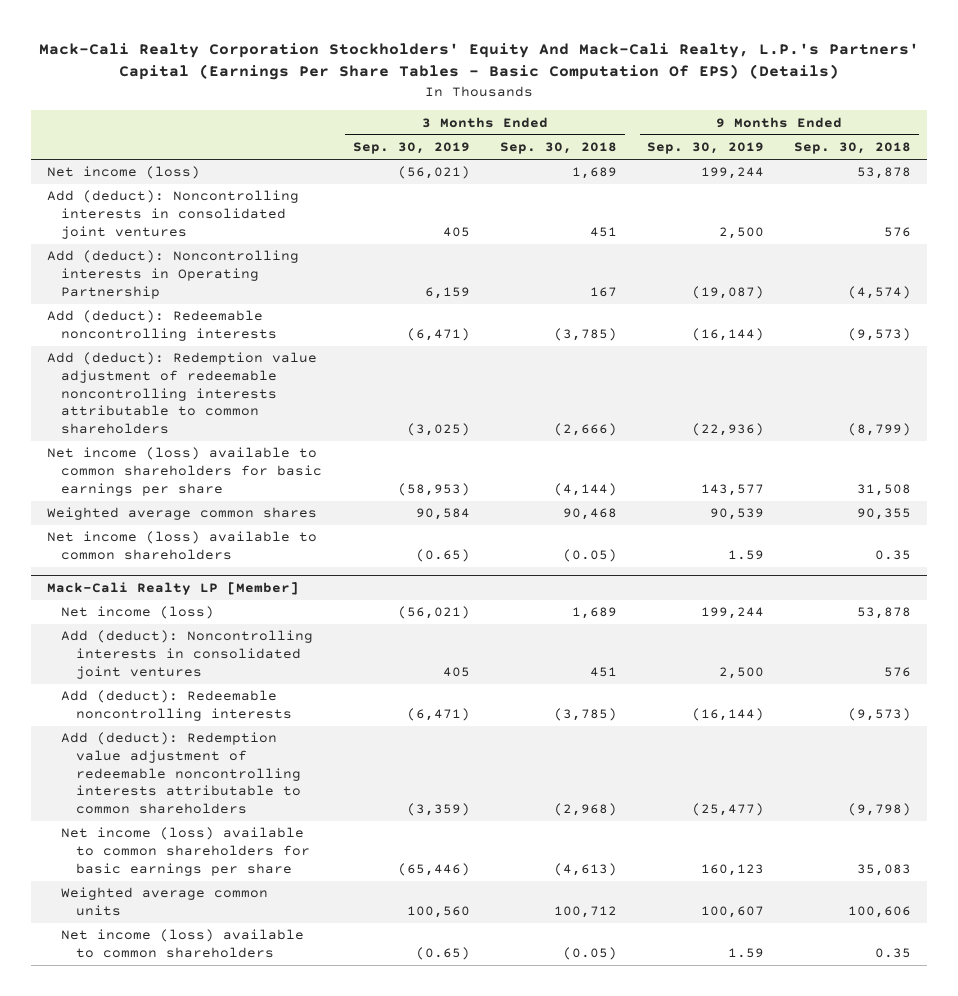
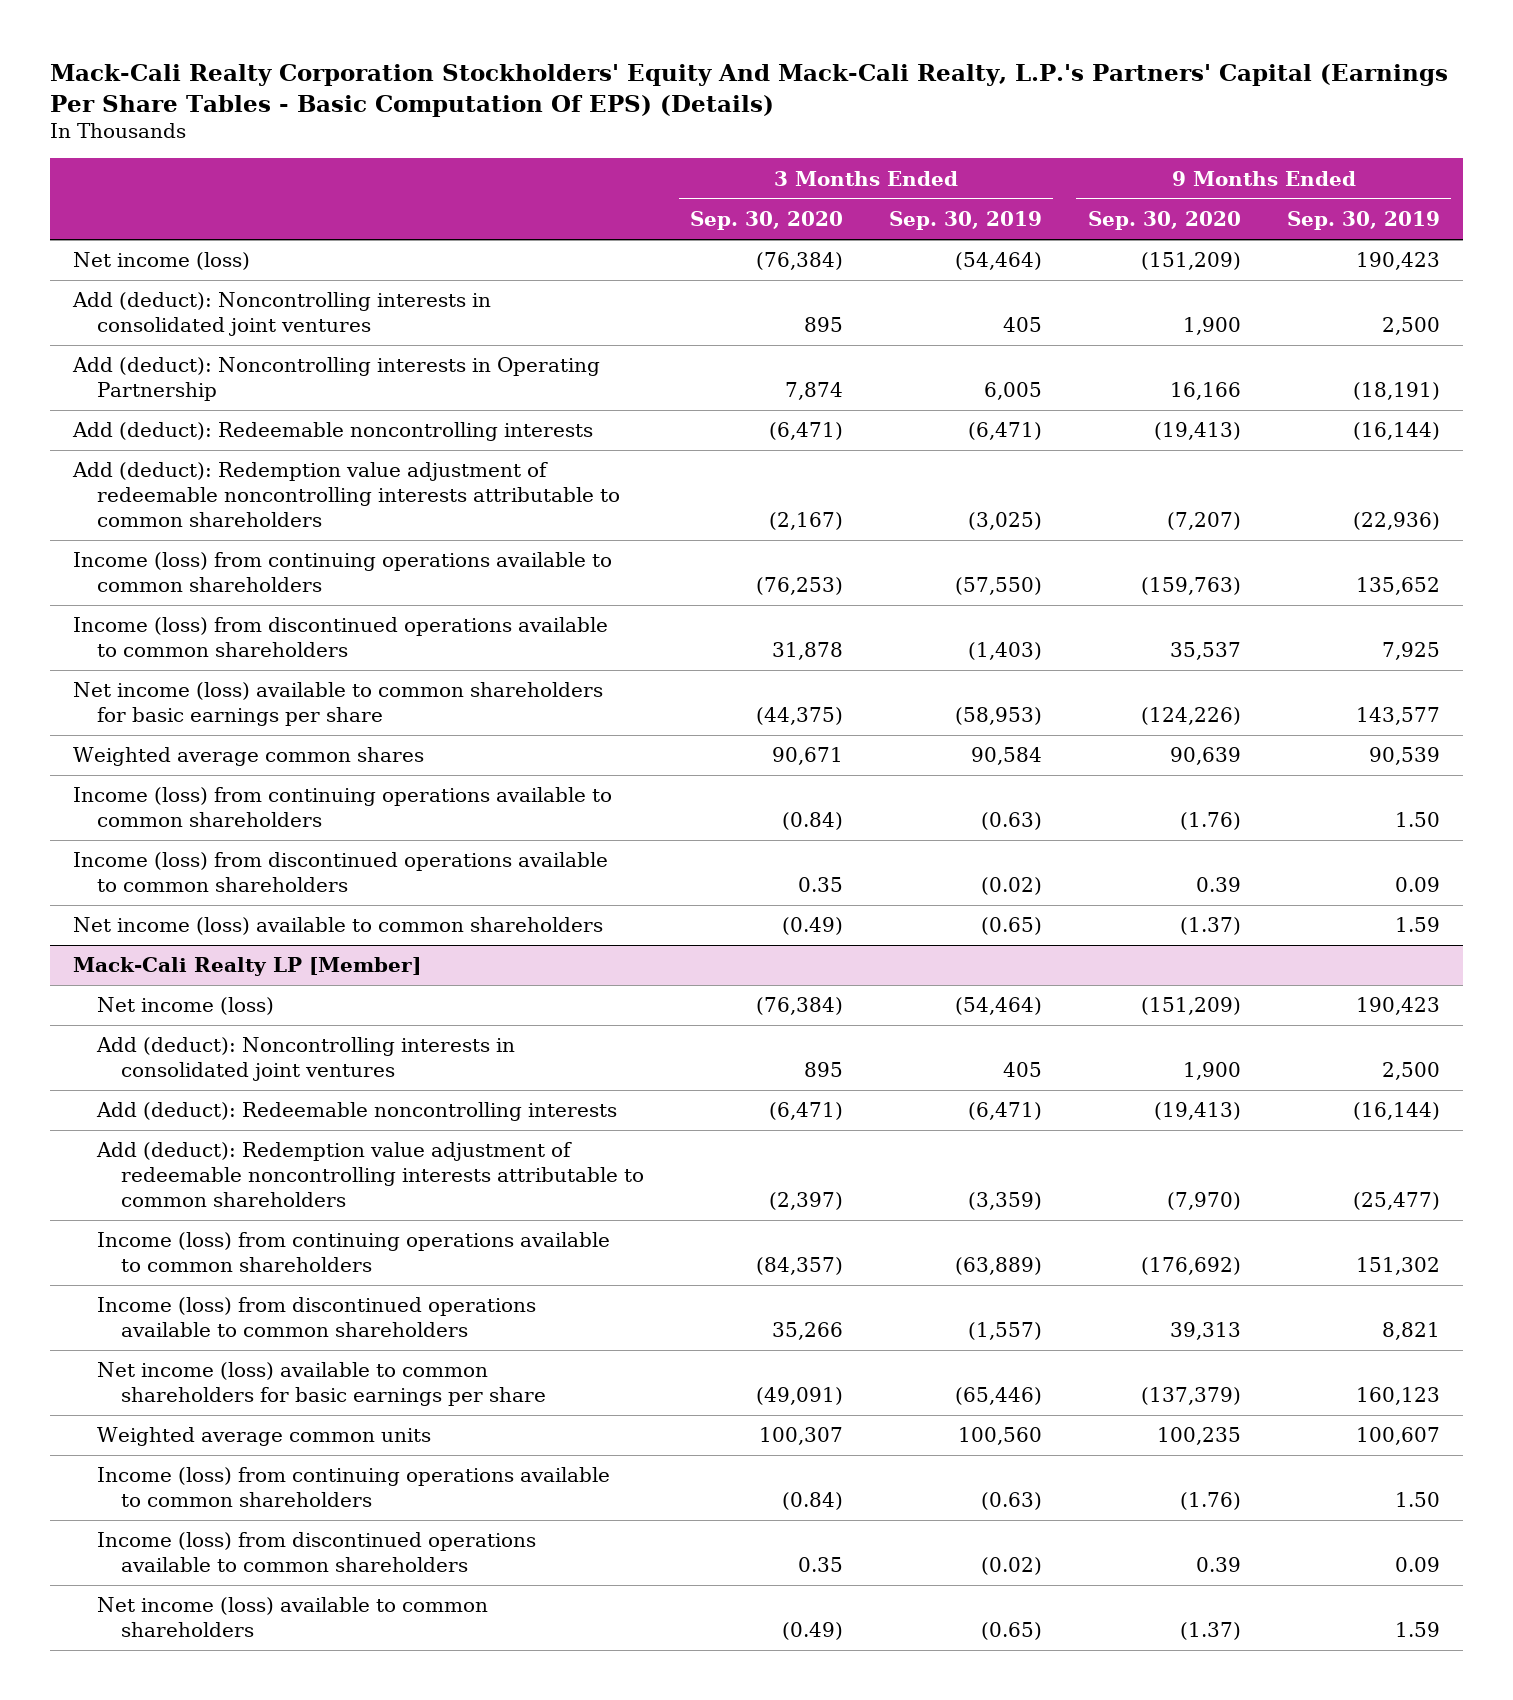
[499,142,617,155] Sep. 30, 2018 -> none
[794,142,912,155] Sep. 30, 2018 -> none
none -> [690,211,844,231] Sep. 30, 2020
none -> [1087,211,1241,231] Sep. 30, 2020
[397,166,470,180] (56,021) -> [954,252,1042,271] (54,464)
[701,167,765,180] 199,244 -> [1355,252,1440,271] 190,423
[424,286,470,299] 6,159 -> [983,382,1042,401] 6,005
[692,285,765,299] (19,087) -> [1352,382,1440,401] (18,191)
none -> [73,552,613,593] Income (loss) from continuing operations available to common shareholders
none -> [73,617,609,658] Income (loss) from discontinued operations available to common shareholders
none -> [73,787,613,828] Income (loss) from continuing operations available to common shareholders
none -> [73,852,609,893] Income (loss) from discontinued operations available to common shareholders
[397,606,470,620] (56,021) -> [954,997,1042,1016] (54,464)
[701,607,765,620] 199,244 -> [1355,997,1440,1016] 190,423
none -> [97,1232,611,1273] Income (loss) from continuing operations available to common shareholders
none -> [97,1297,537,1338] Income (loss) from discontinued operations available to common shareholders
none -> [97,1467,611,1508] Income (loss) from continuing operations available to common shareholders
none -> [97,1532,537,1573] Income (loss) from discontinued operations available to common shareholders

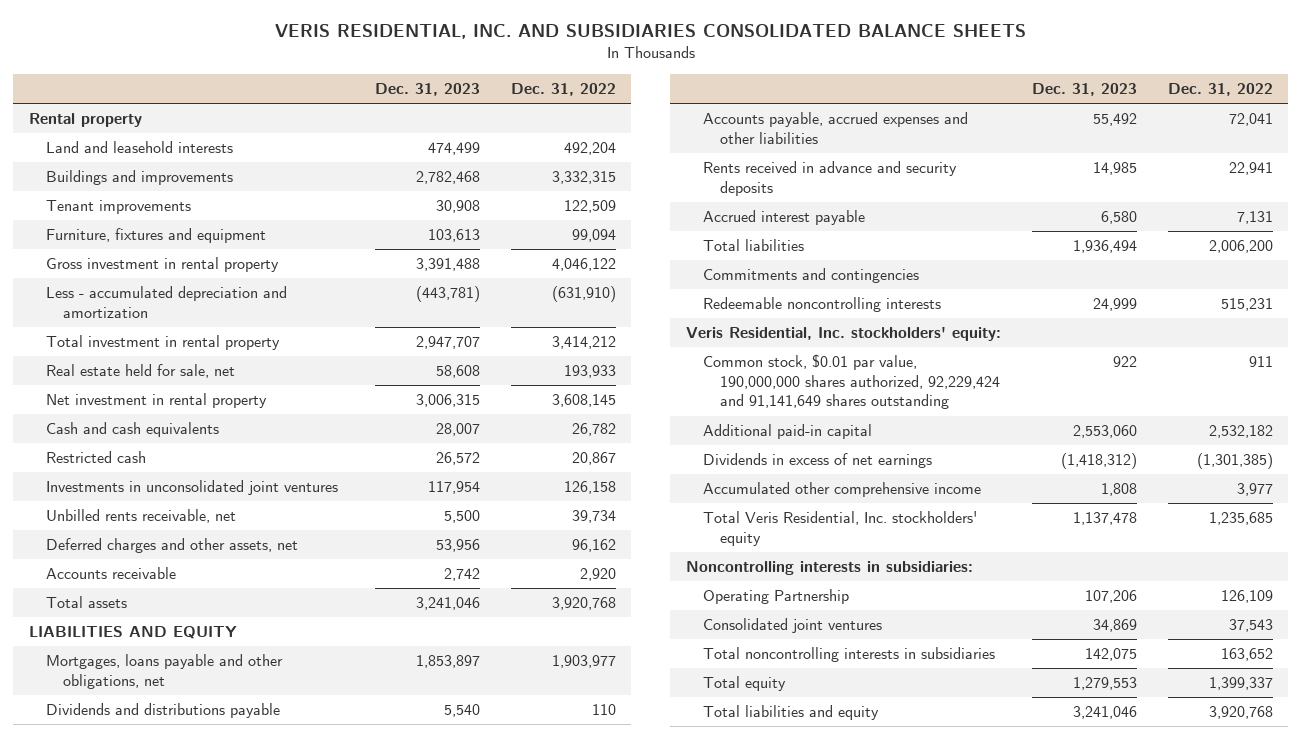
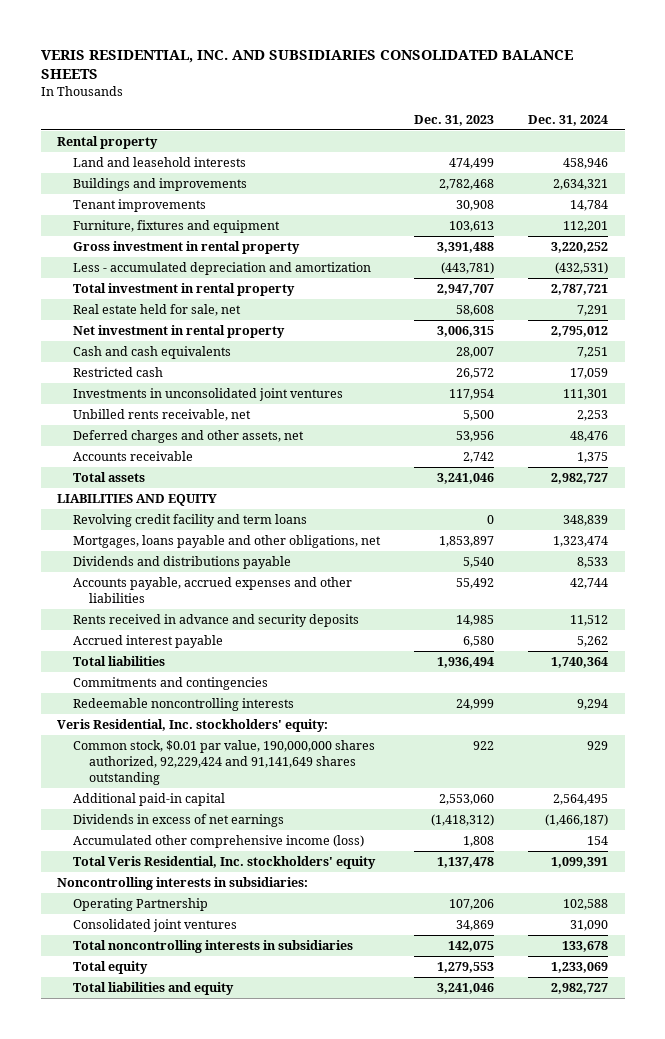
[510,83,616,97] Dec. 31, 2022 -> none
none -> [527,114,608,126] Dec. 31, 2024
none -> [73,513,308,527] Revolving credit facility and term loans
[702,482,981,498] Accumulated other comprehensive income -> [73,834,365,848] Accumulated other comprehensive income (loss)

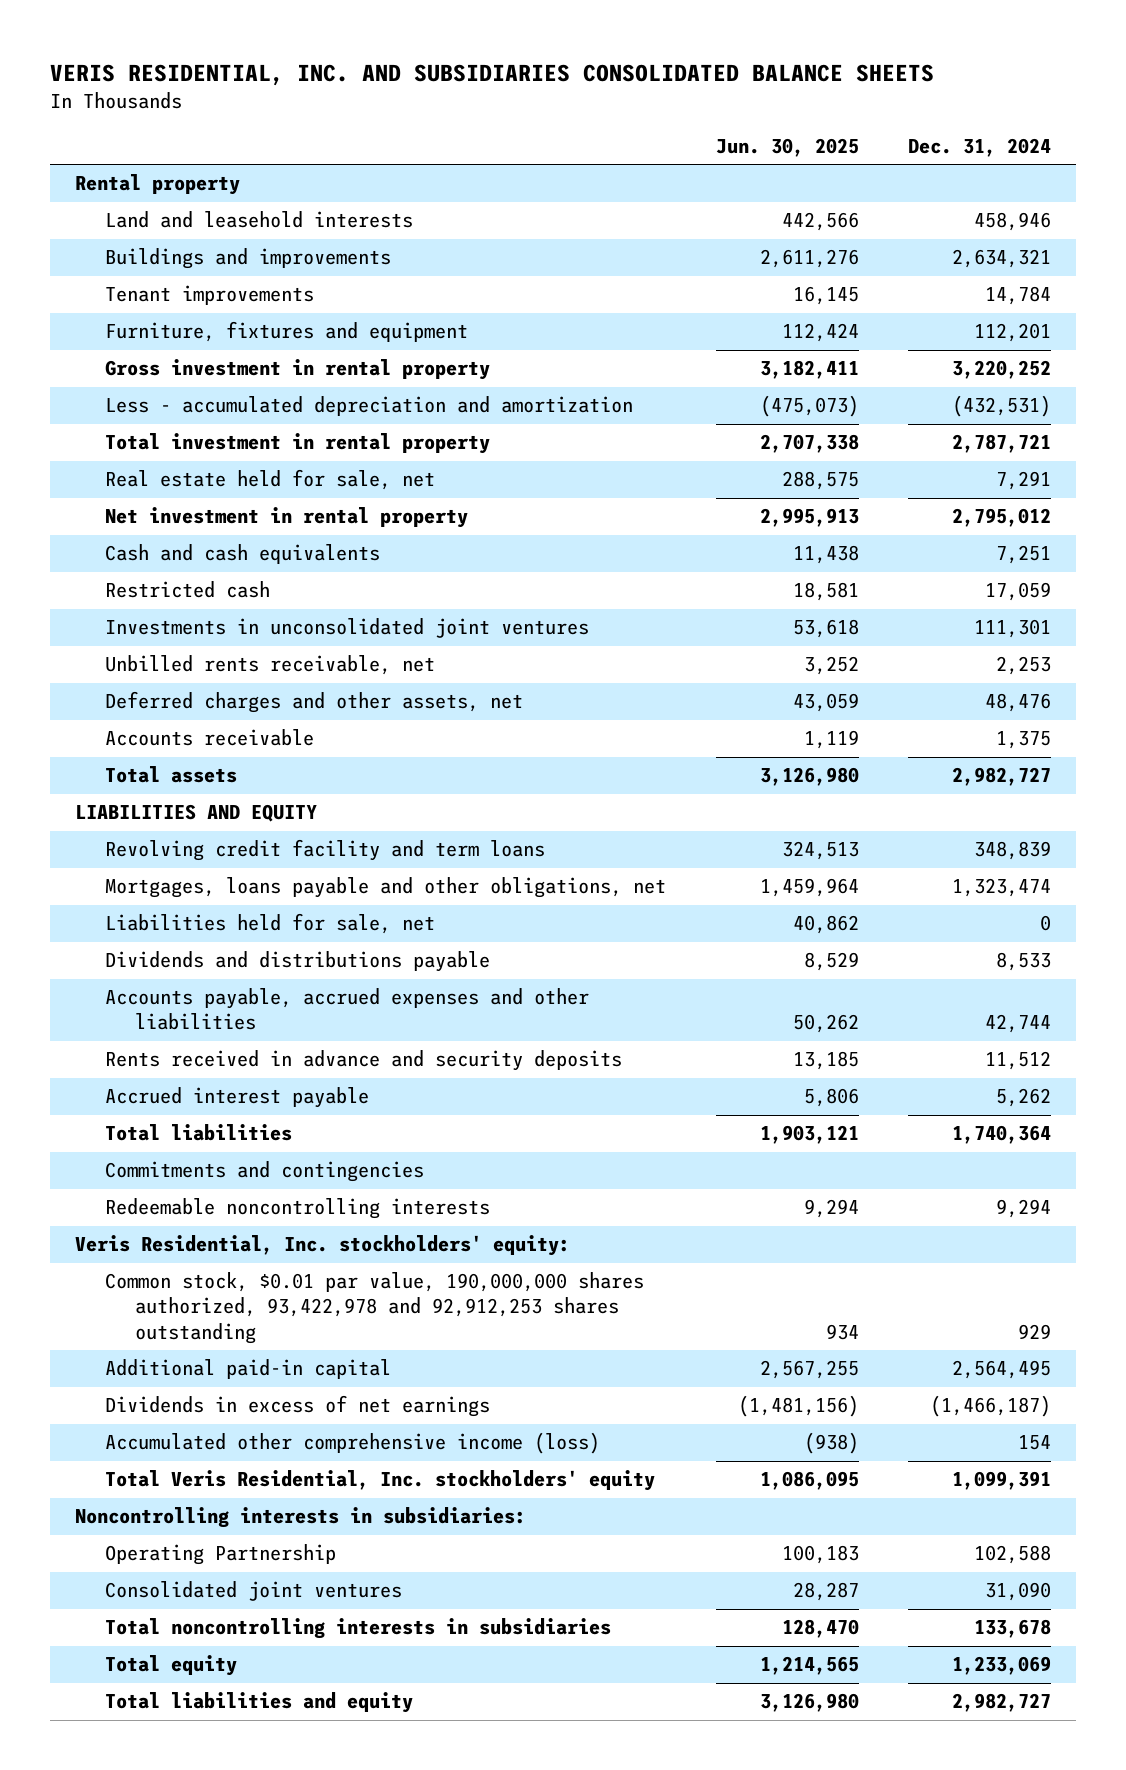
[414,114,495,126] Dec. 31, 2023 -> none
none -> [715,137,859,157] Jun. 30, 2025
none -> [104,913,435,935] Liabilities held for sale, net
[73,739,376,785] Common stock, $0.01 par value, 190,000,000 shares authorized, 92,229,424 and 91,141,649 shares outstanding -> [104,1272,644,1344] Common stock, $0.01 par value, 190,000,000 shares authorized, 93,422,978 and 92,912,253 shares outstanding

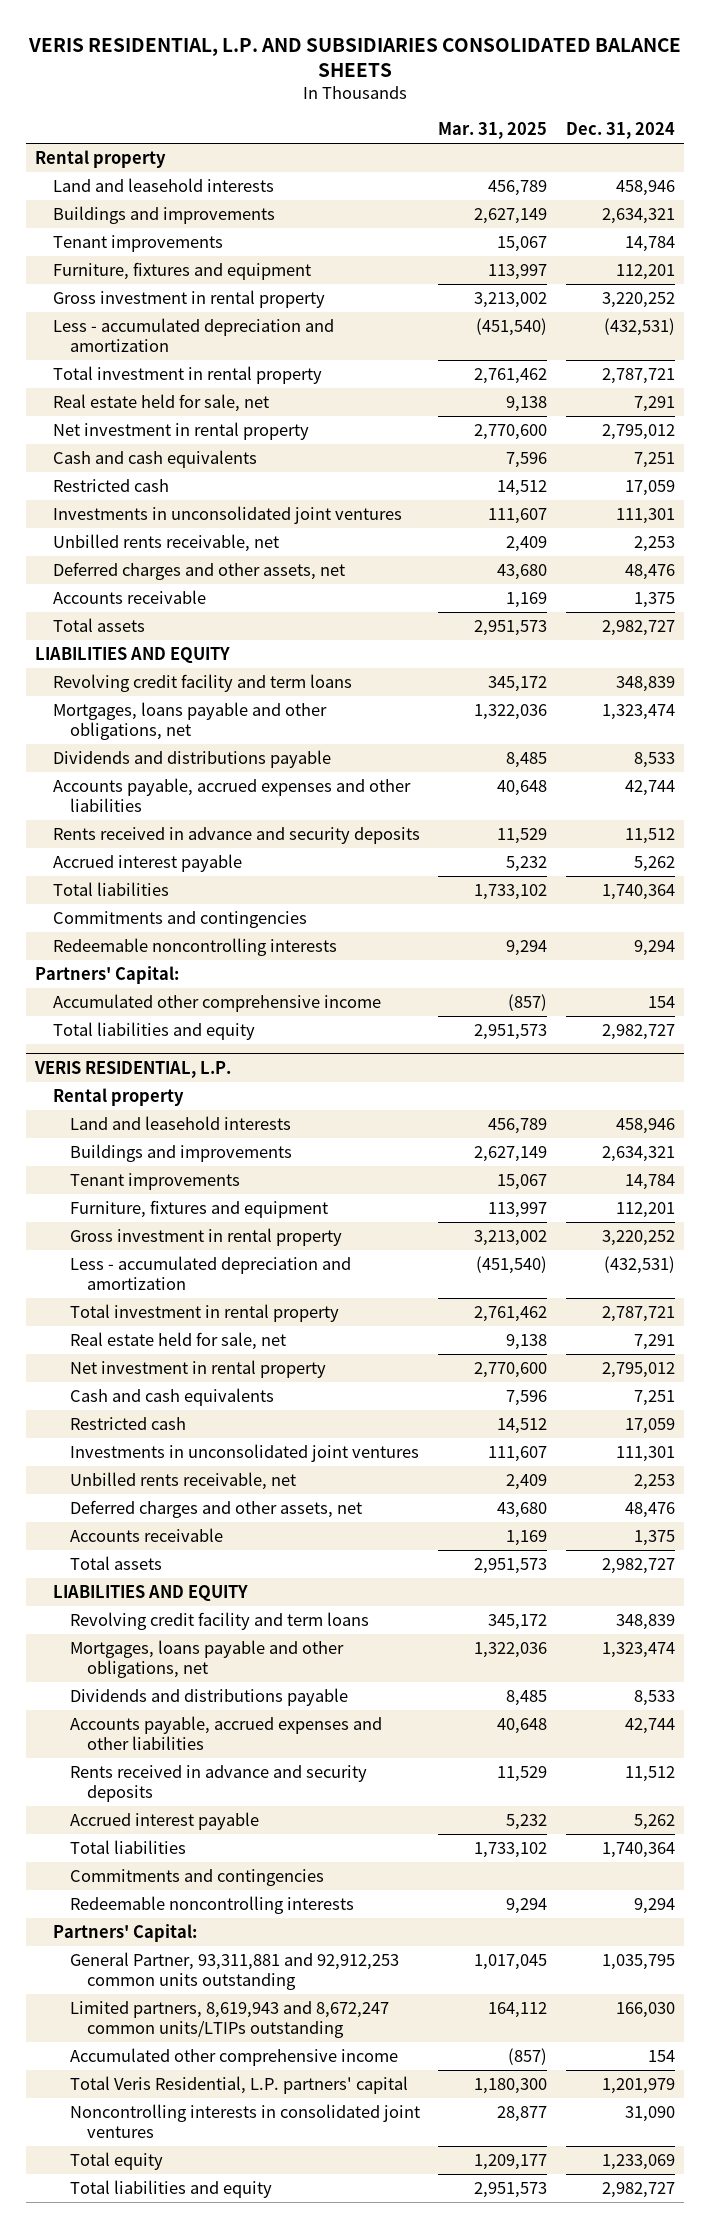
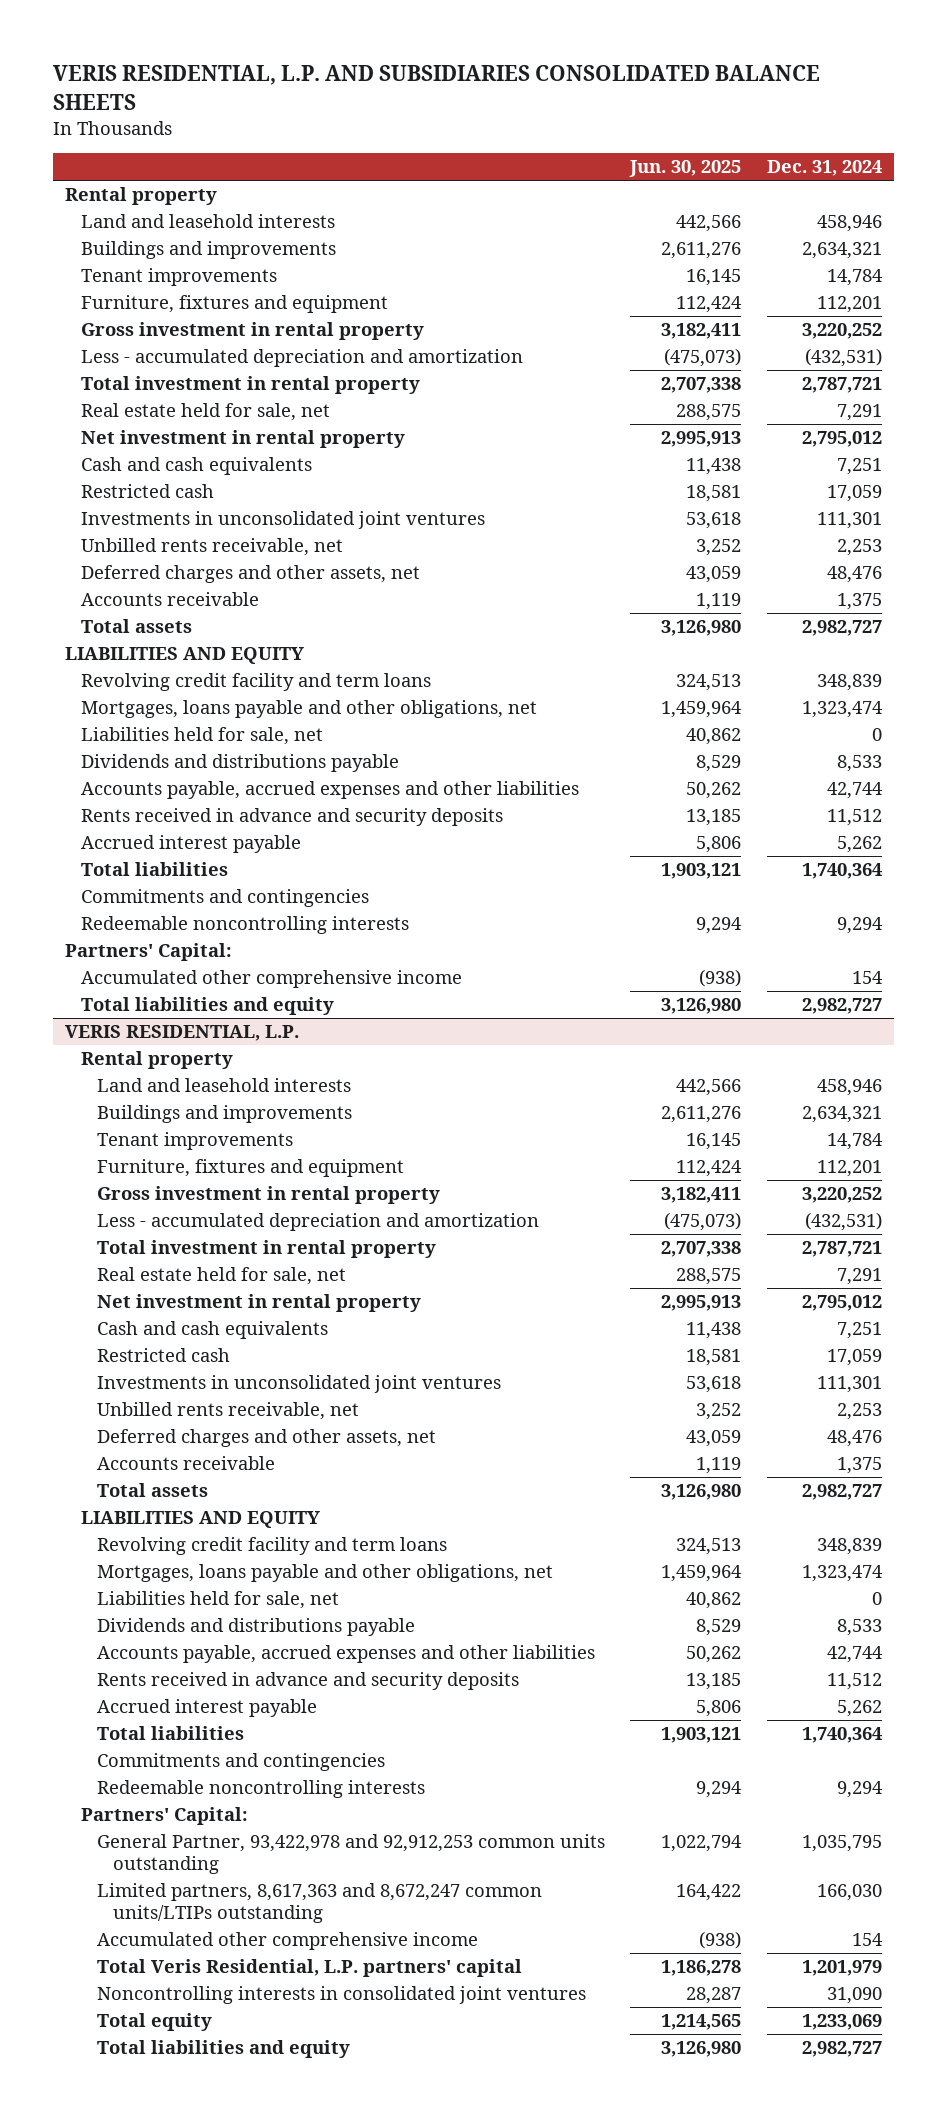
[438,122,548,140] Mar. 31, 2025 -> none
none -> [629,160,742,178] Jun. 30, 2025
none -> [81,727,324,746] Liabilities held for sale, net
none -> [97,1591,340,1610] Liabilities held for sale, net
[69,1951,399,1990] General Partner, 93,311,881 and 92,912,253 common units outstanding -> [97,1834,606,1874] General Partner, 93,422,978 and 92,912,253 common units outstanding
[69,2000,389,2038] Limited partners, 8,619,943 and 8,672,247 common units/LTIPs outstanding -> [97,1883,543,1923] Limited partners, 8,617,363 and 8,672,247 common units/LTIPs outstanding

